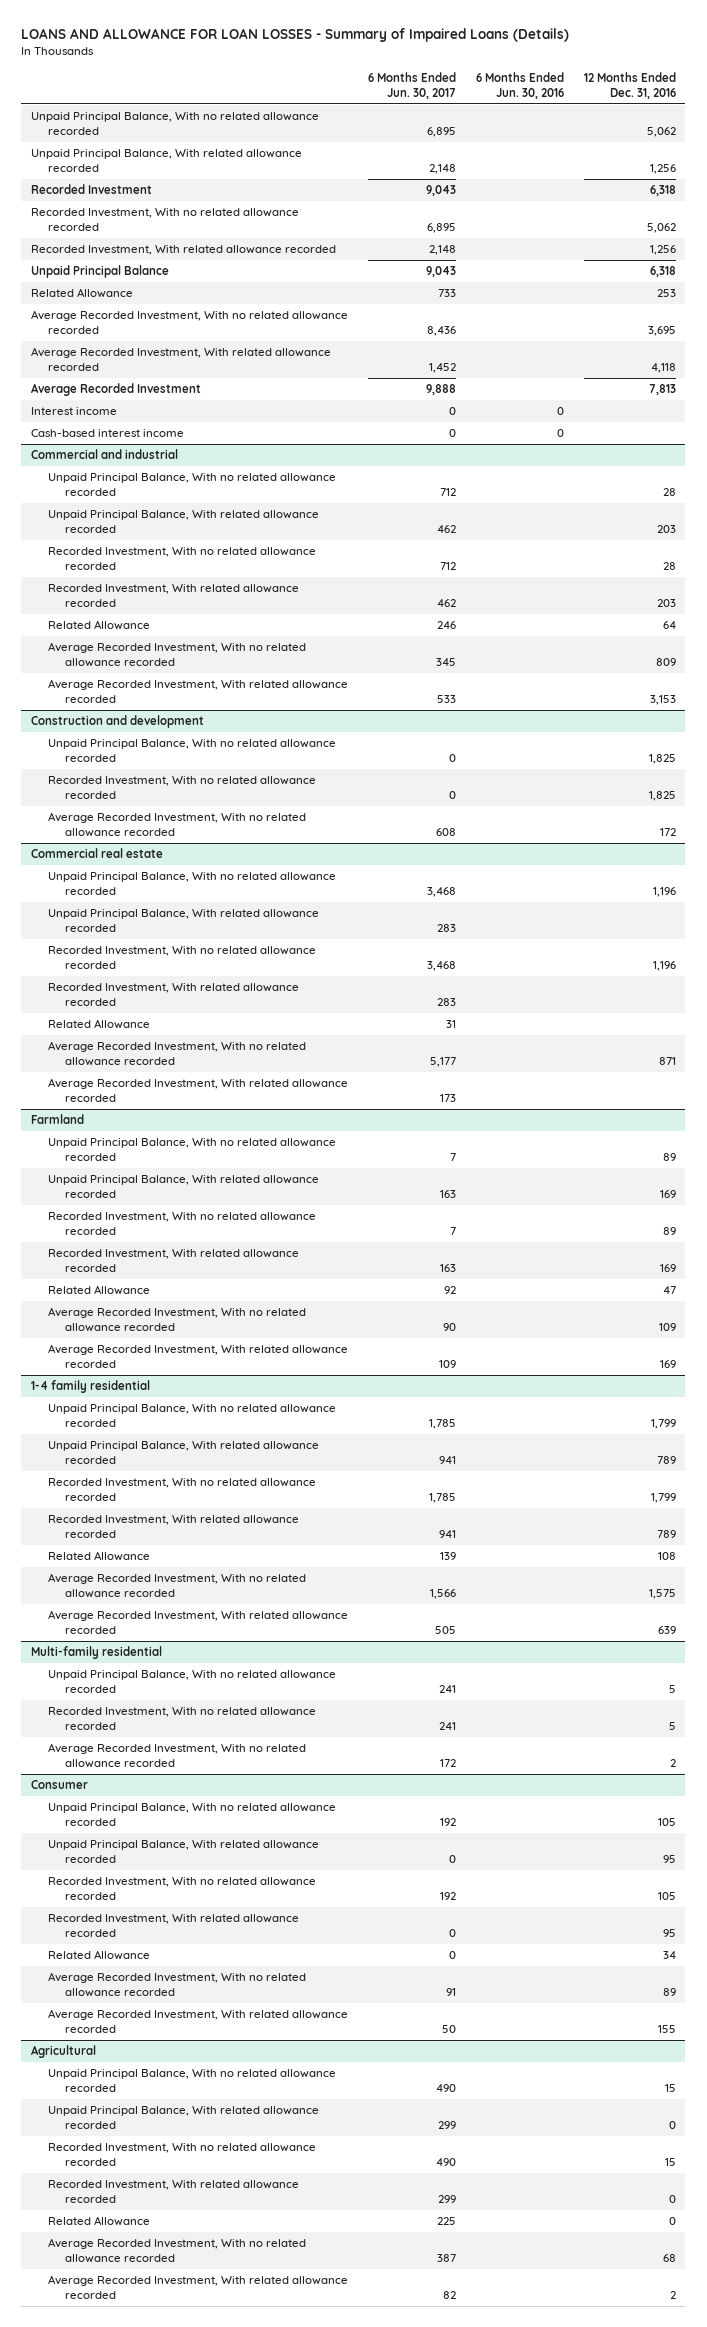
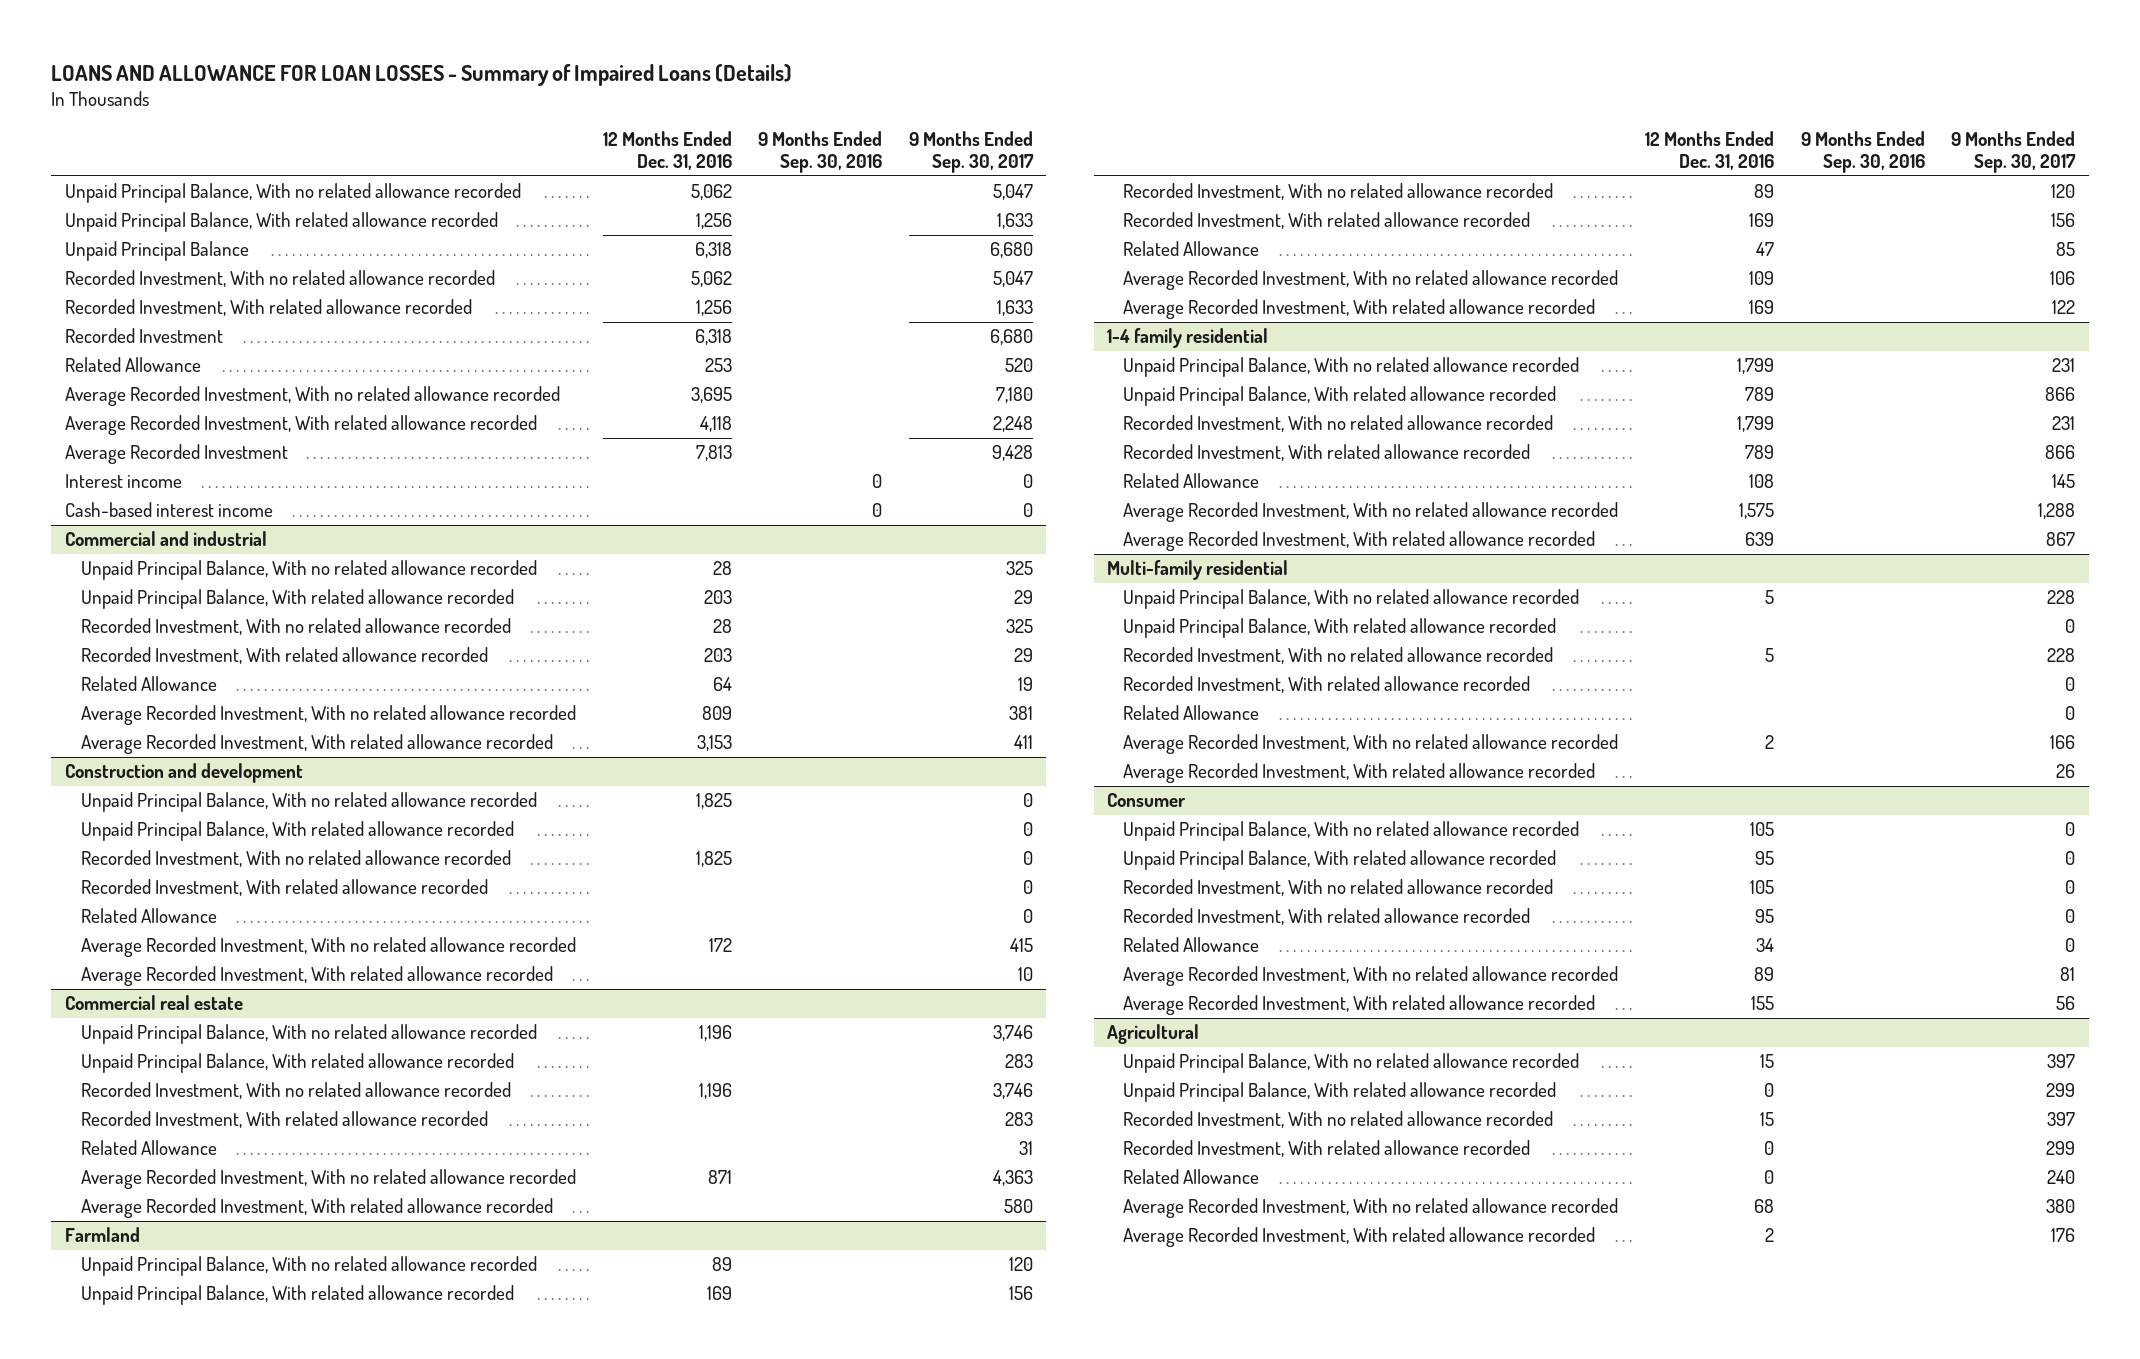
[368,71,457,100] 6 Months Ended Jun. 30, 2017 -> none
[475,71,564,100] 6 Months Ended Jun. 30, 2016 -> none
none -> [758,131,883,174] 9 Months Ended Sep. 30, 2016
none -> [909,131,1035,174] 9 Months Ended Sep. 30, 2017
[31,264,170,278] Unpaid Principal Balance -> [64,241,249,262] Unpaid Principal Balance
[31,183,153,194] Recorded Investment -> [64,328,223,344] Recorded Investment
none -> [80,821,514,842] Unpaid Principal Balance, With related allowance recorded
none -> [80,879,488,897] Recorded Investment, With related allowance recorded
none -> [80,908,217,924] Related Allowance
none -> [80,966,553,987] Average Recorded Investment, With related allowance recorded
none -> [1123,618,1557,639] Unpaid Principal Balance, With related allowance recorded
none -> [1123,676,1531,694] Recorded Investment, With related allowance recorded
none -> [1123,705,1260,721] Related Allowance
none -> [1123,763,1596,784] Average Recorded Investment, With related allowance recorded

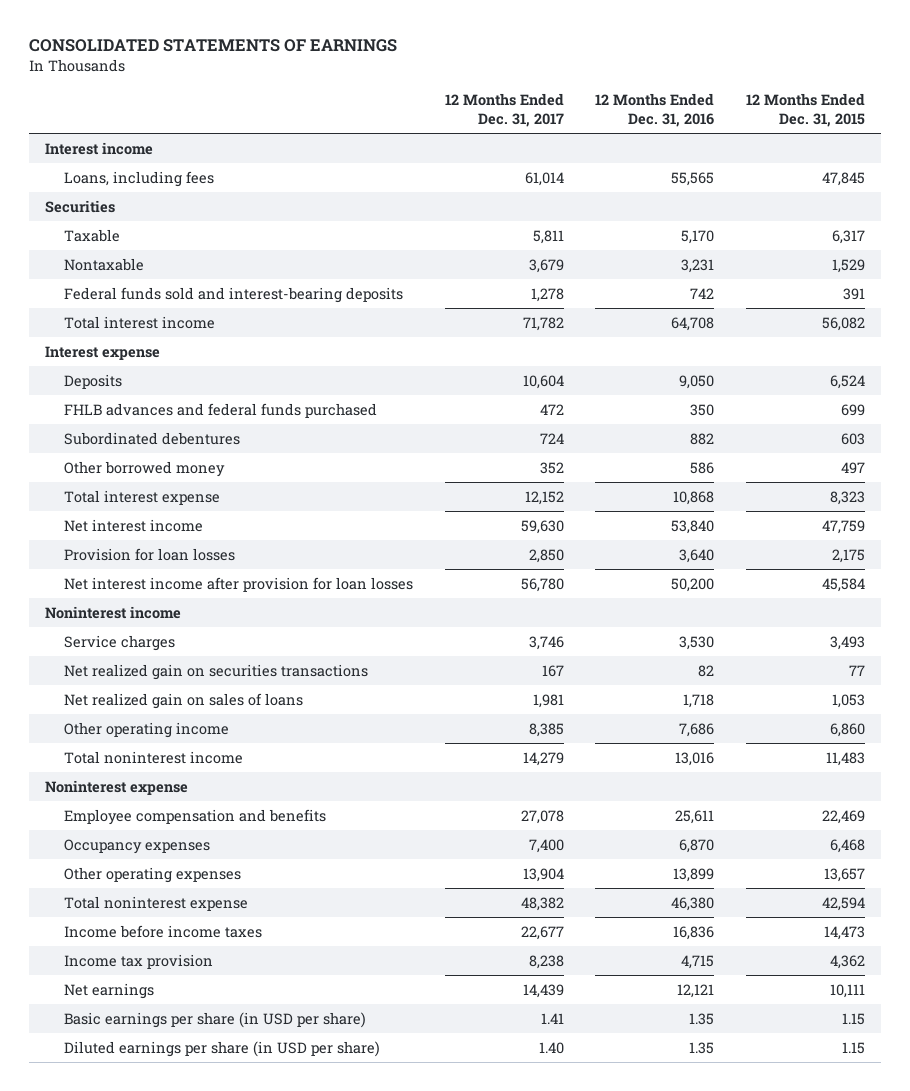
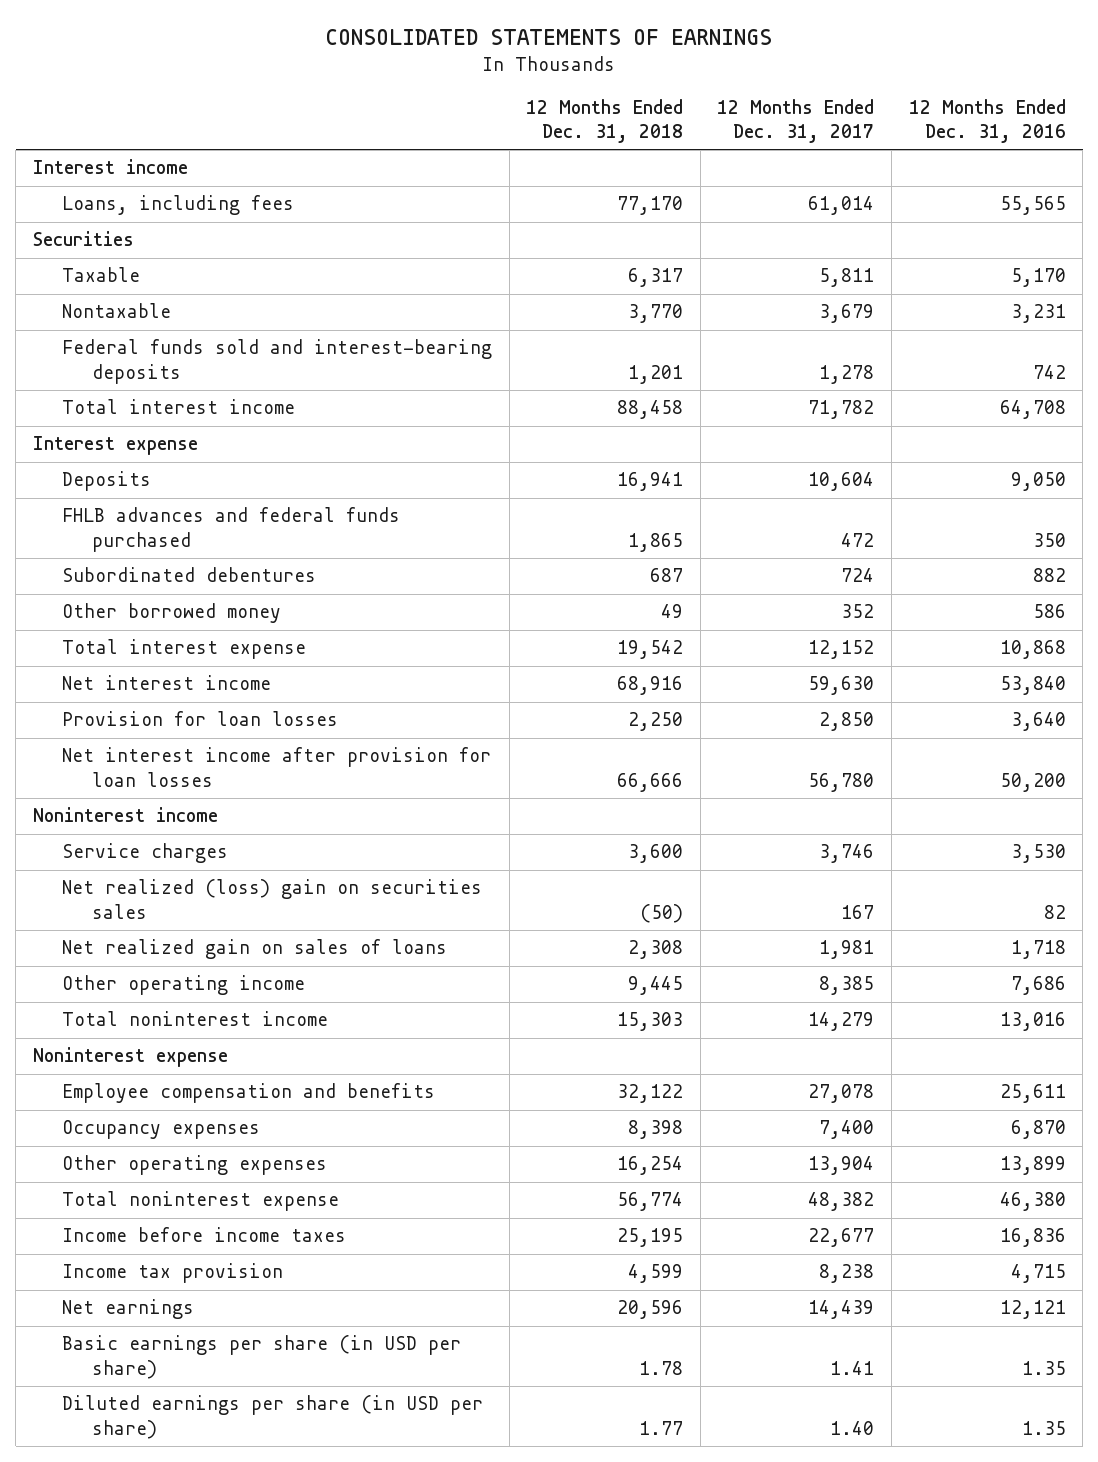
[746,93,866,127] 12 Months Ended Dec. 31, 2015 -> none
none -> [526,98,684,144] 12 Months Ended Dec. 31, 2018
[64,663,369,680] Net realized gain on securities transactions -> [62,879,483,919] Net realized (loss) gain on securities sales

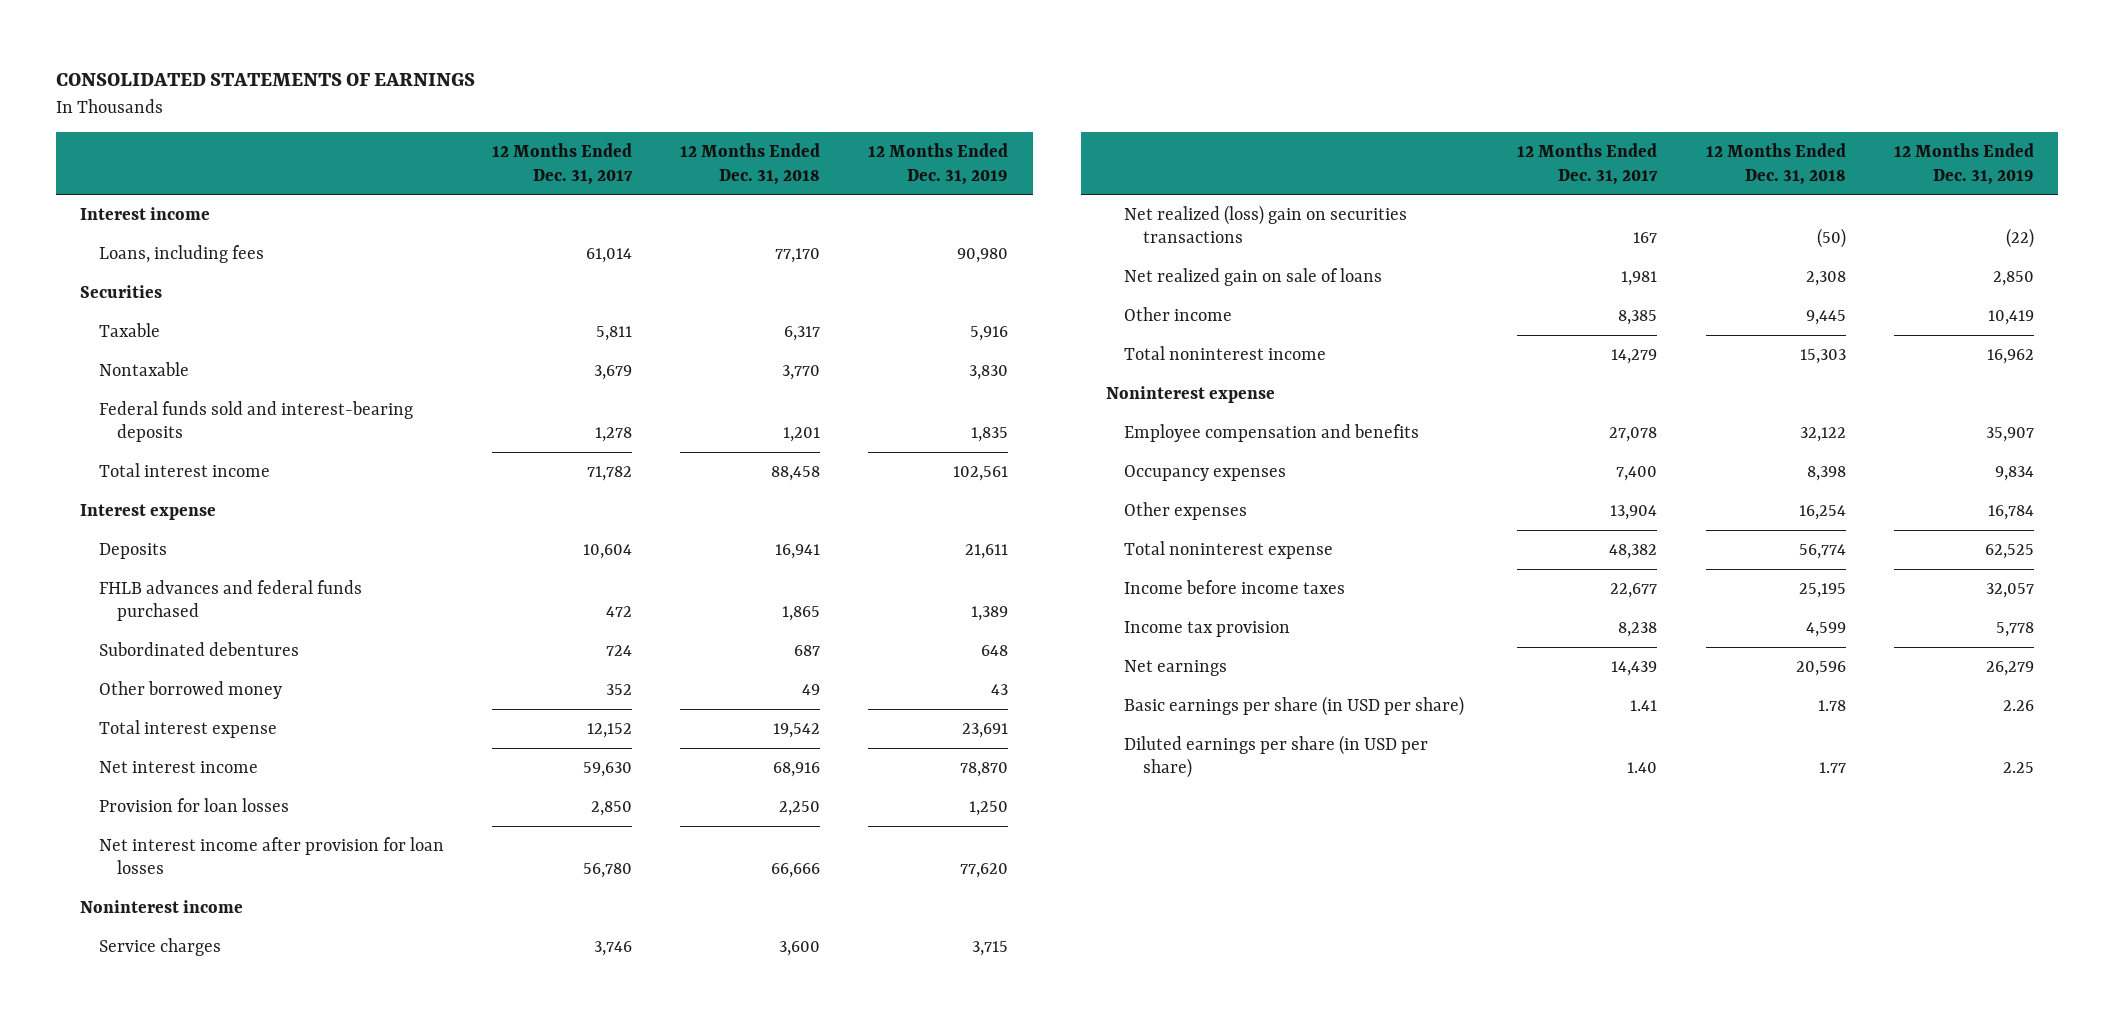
[908,98,1066,144] 12 Months Ended Dec. 31, 2016 -> none
none -> [868,143,1009,185] 12 Months Ended Dec. 31, 2019
[62,879,483,919] Net realized (loss) gain on securities sales -> [1124,204,1408,244] Net realized (loss) gain on securities transactions
[62,939,448,960] Net realized gain on sales of loans -> [1124,267,1383,286] Net realized gain on sale of loans
[62,975,306,996] Other operating income -> [1124,306,1233,321] Other income
[62,1155,328,1176] Other operating expenses -> [1124,501,1248,520] Other expenses

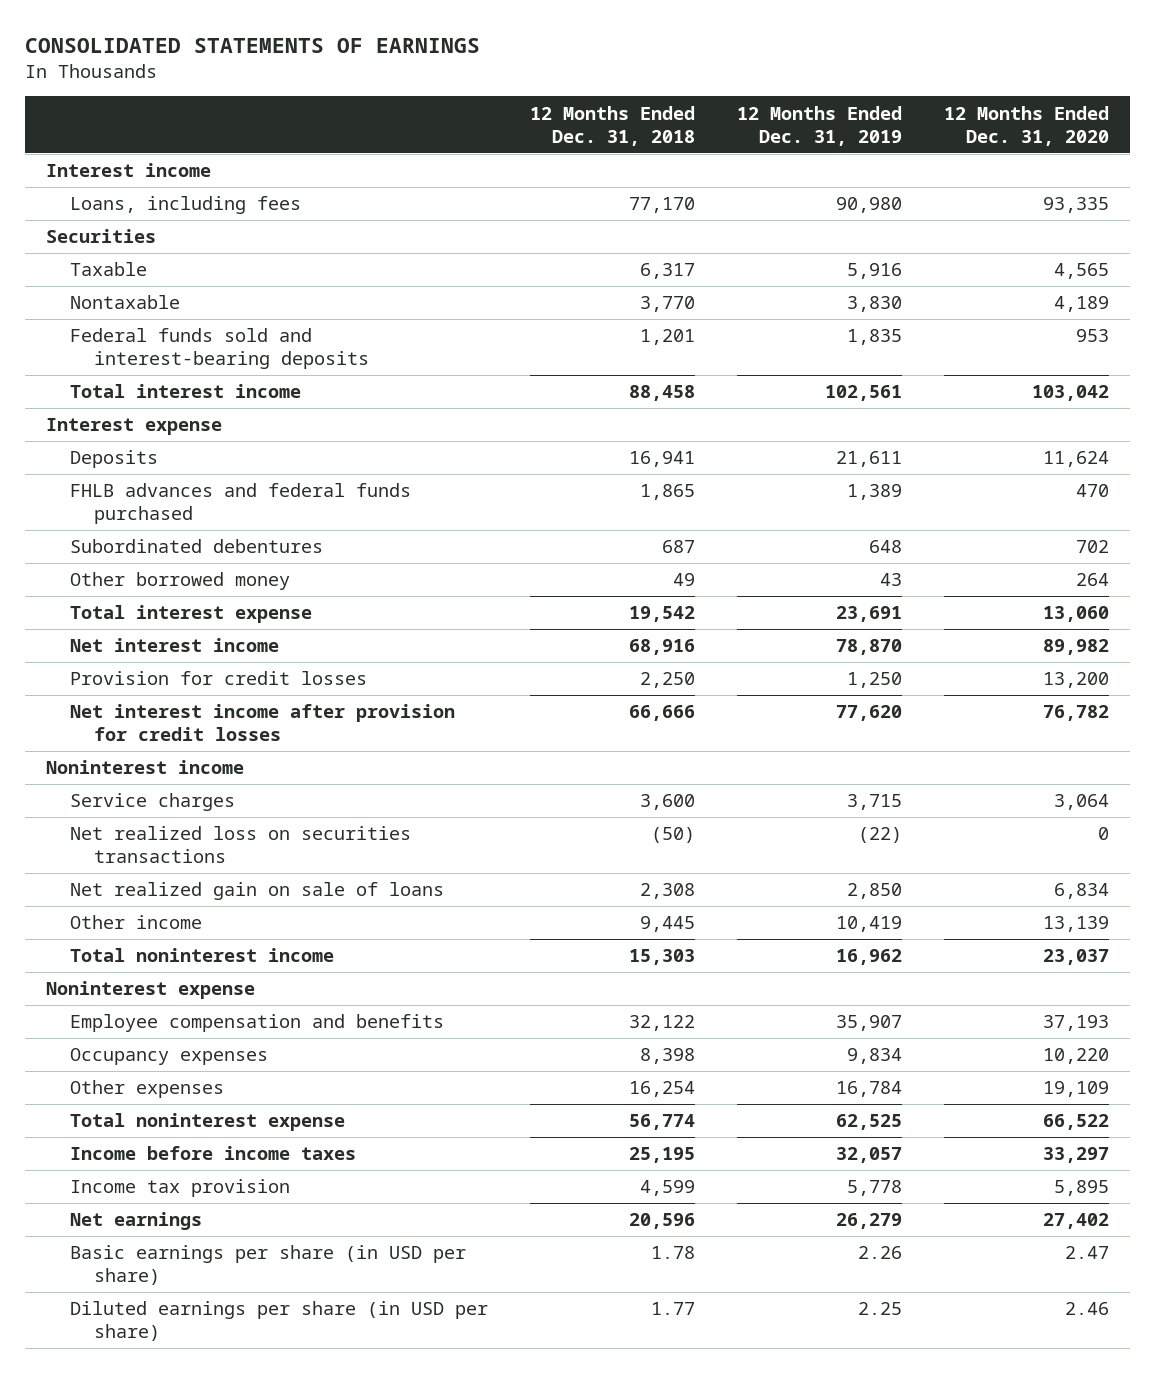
[492,143,634,185] 12 Months Ended Dec. 31, 2017 -> none
none -> [944,105,1110,146] 12 Months Ended Dec. 31, 2020
[98,797,289,812] Provision for loan losses -> [69,671,367,686] Provision for credit losses
[98,836,444,875] Net interest income after provision for loan losses -> [69,704,455,742] Net interest income after provision for credit losses
[1124,204,1408,244] Net realized (loss) gain on securities transactions -> [69,826,411,864] Net realized loss on securities transactions

